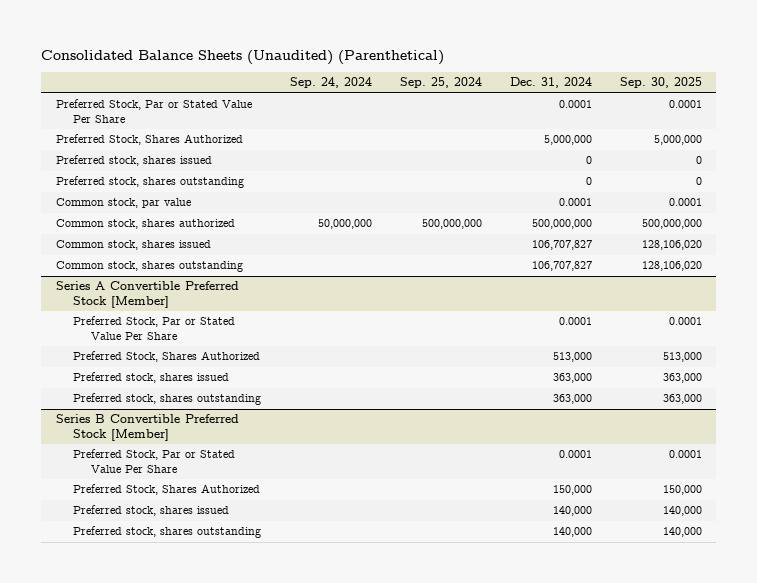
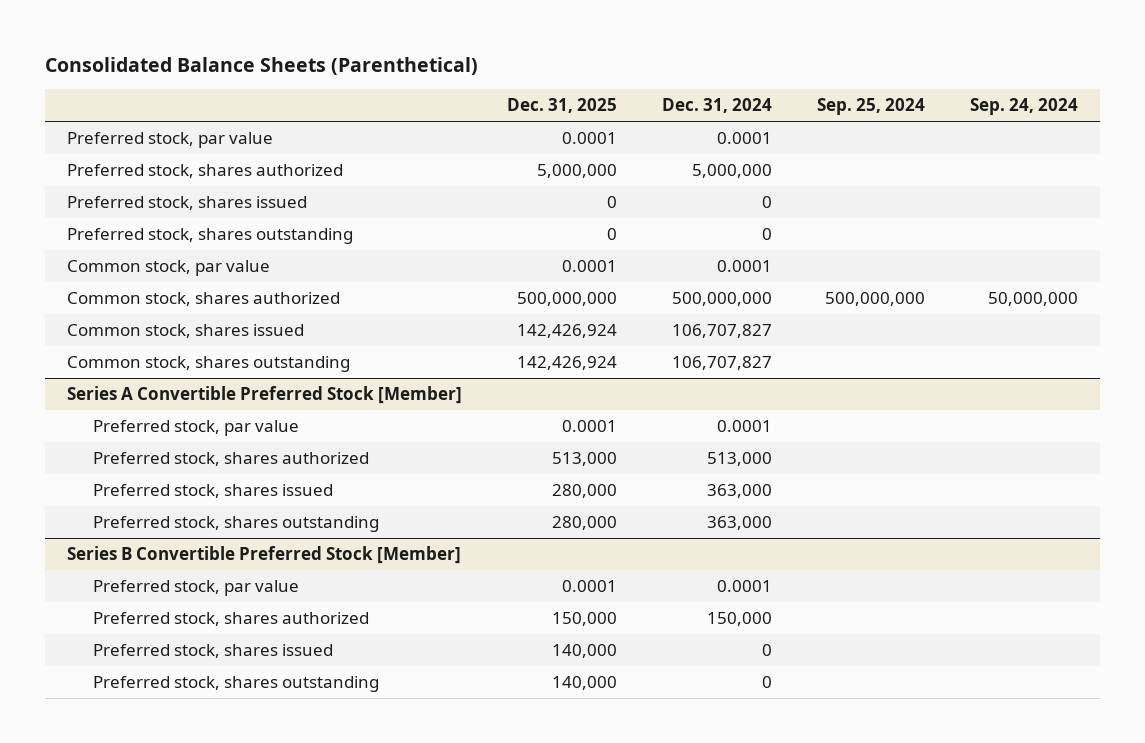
[41,49,445,65] Consolidated Balance Sheets (Unaudited) (Parenthetical) -> [45,56,479,75] Consolidated Balance Sheets (Parenthetical)
[619,77,702,89] Sep. 30, 2025 -> none
none -> [507,98,618,114] Dec. 31, 2025
[55,99,252,123] Preferred Stock, Par or Stated Value Per Share -> [67,132,274,149] Preferred stock, par value
[55,134,243,146] Preferred Stock, Shares Authorized -> [67,164,344,179] Preferred stock, shares authorized
[73,316,236,340] Preferred Stock, Par or Stated Value Per Share -> [92,420,299,437] Preferred stock, par value
[73,351,261,363] Preferred Stock, Shares Authorized -> [92,452,369,467] Preferred stock, shares authorized
[73,449,236,473] Preferred Stock, Par or Stated Value Per Share -> [92,580,299,597] Preferred stock, par value
[73,484,261,496] Preferred Stock, Shares Authorized -> [92,612,369,627] Preferred stock, shares authorized
[552,506,592,517] 140,000 -> [762,644,773,657] 0
[552,527,592,538] 140,000 -> [762,676,773,689] 0

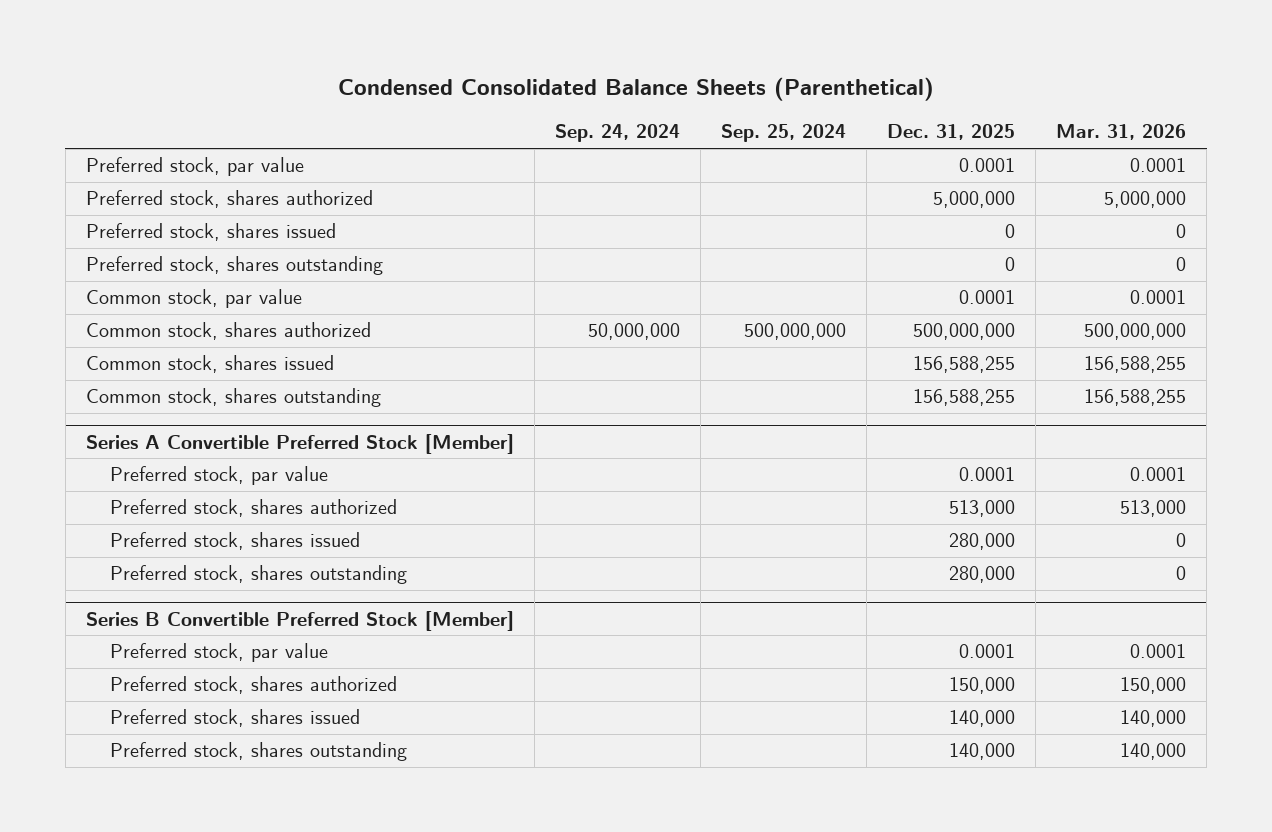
[45,56,479,75] Consolidated Balance Sheets (Parenthetical) -> [337,77,934,102] Condensed Consolidated Balance Sheets (Parenthetical)
[662,98,773,114] Dec. 31, 2024 -> none
none -> [1056,124,1187,141] Mar. 31, 2026
[517,324,618,339] 142,426,924 -> [913,356,1016,374] 156,588,255
[517,356,618,371] 142,426,924 -> [913,389,1016,407] 156,588,255

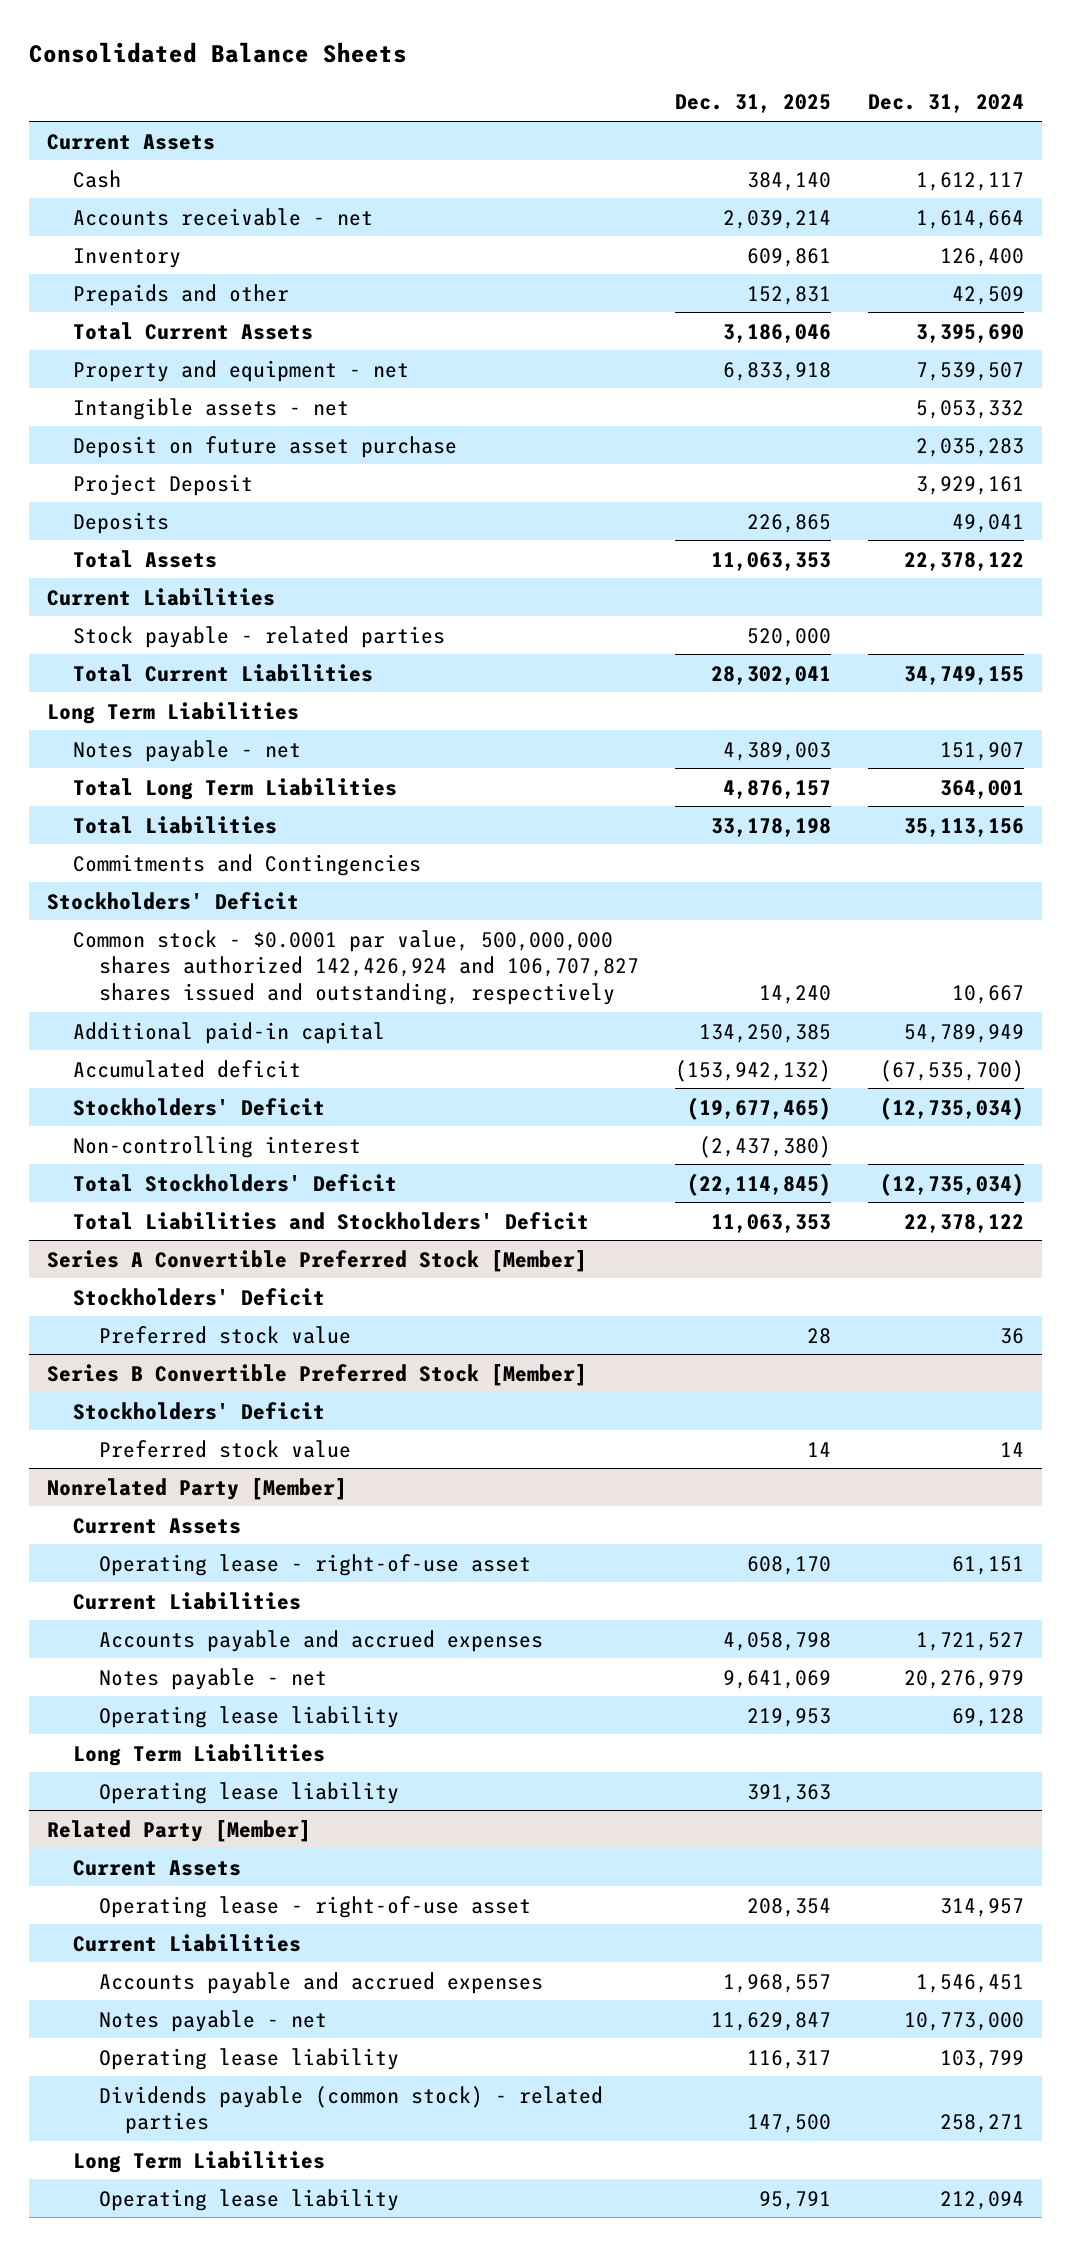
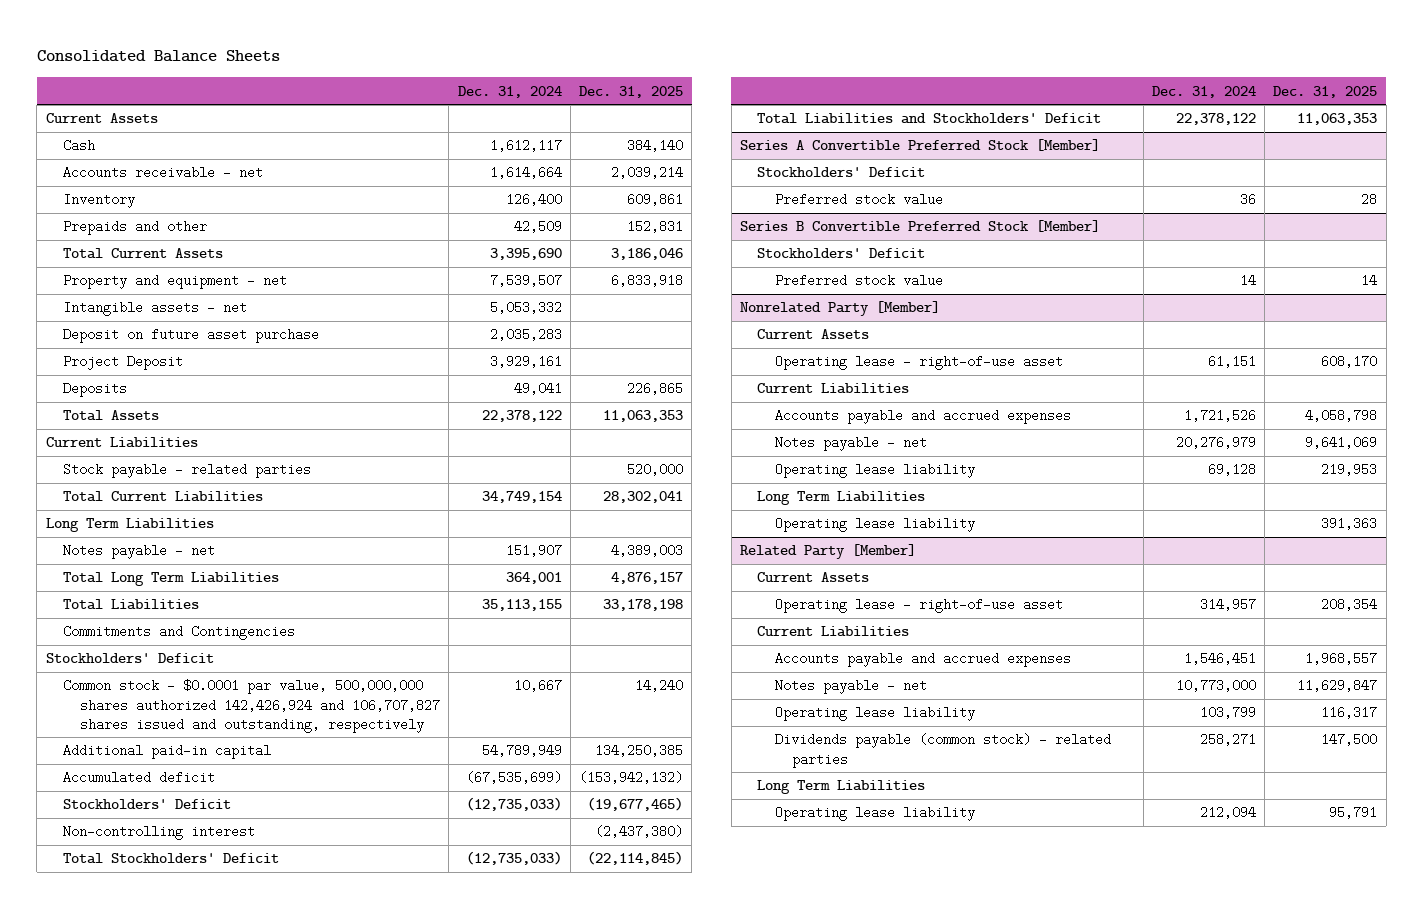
[903,665,1024,685] 34,749,155 -> [481,491,562,504] 34,749,154
[903,817,1024,837] 35,113,156 -> [481,599,562,612] 35,113,155
[879,1059,1024,1082] (67,535,700) -> [465,771,562,785] (67,535,699)
[879,1096,1024,1120] (12,735,034) -> [465,797,562,812] (12,735,033)
[879,1172,1024,1196] (12,735,034) -> [465,851,562,866] (12,735,033)
[915,1631,1024,1651] 1,721,527 -> [1183,409,1256,423] 1,721,526

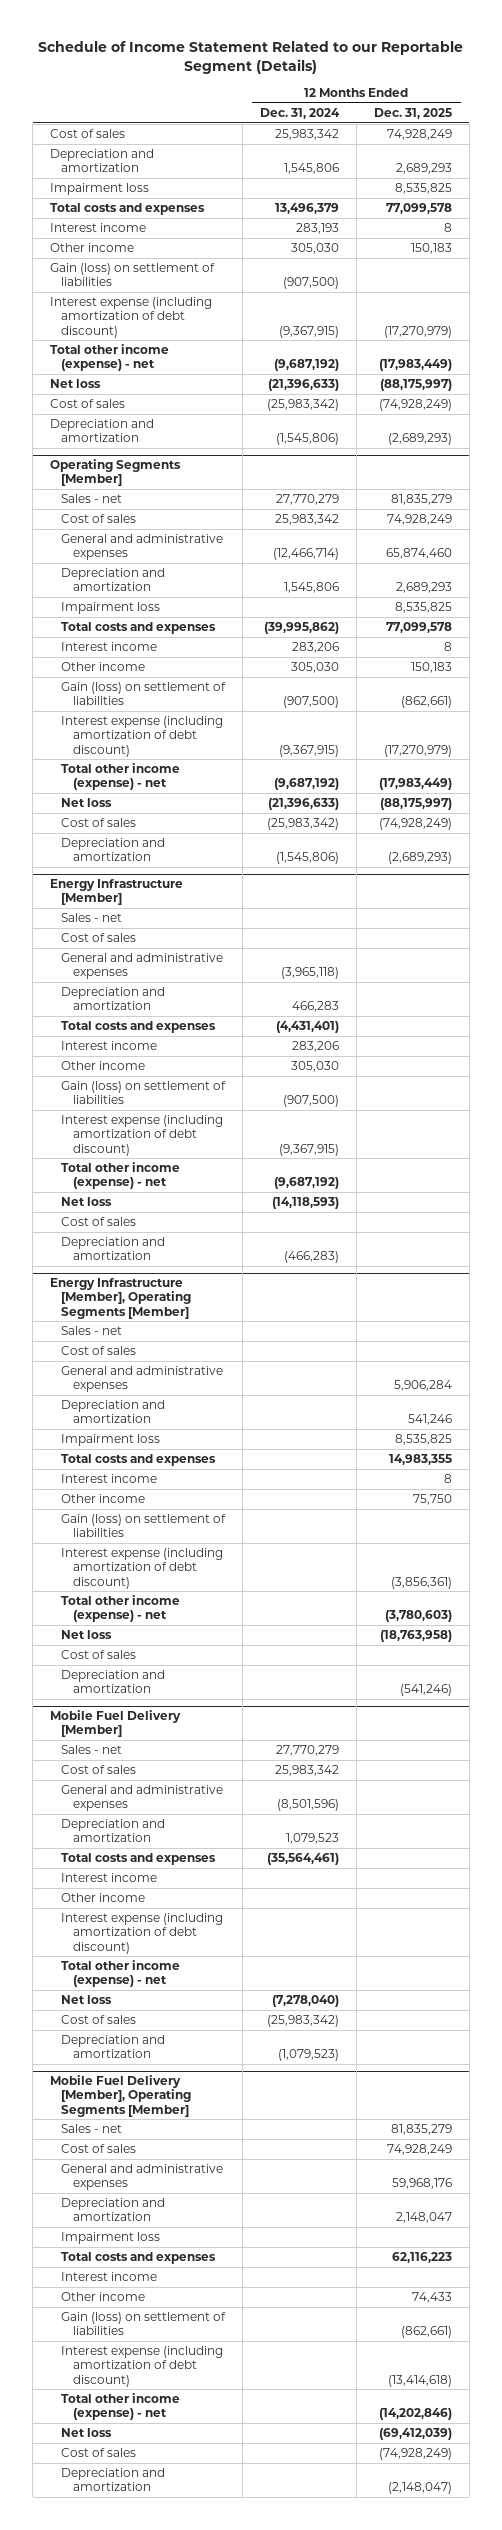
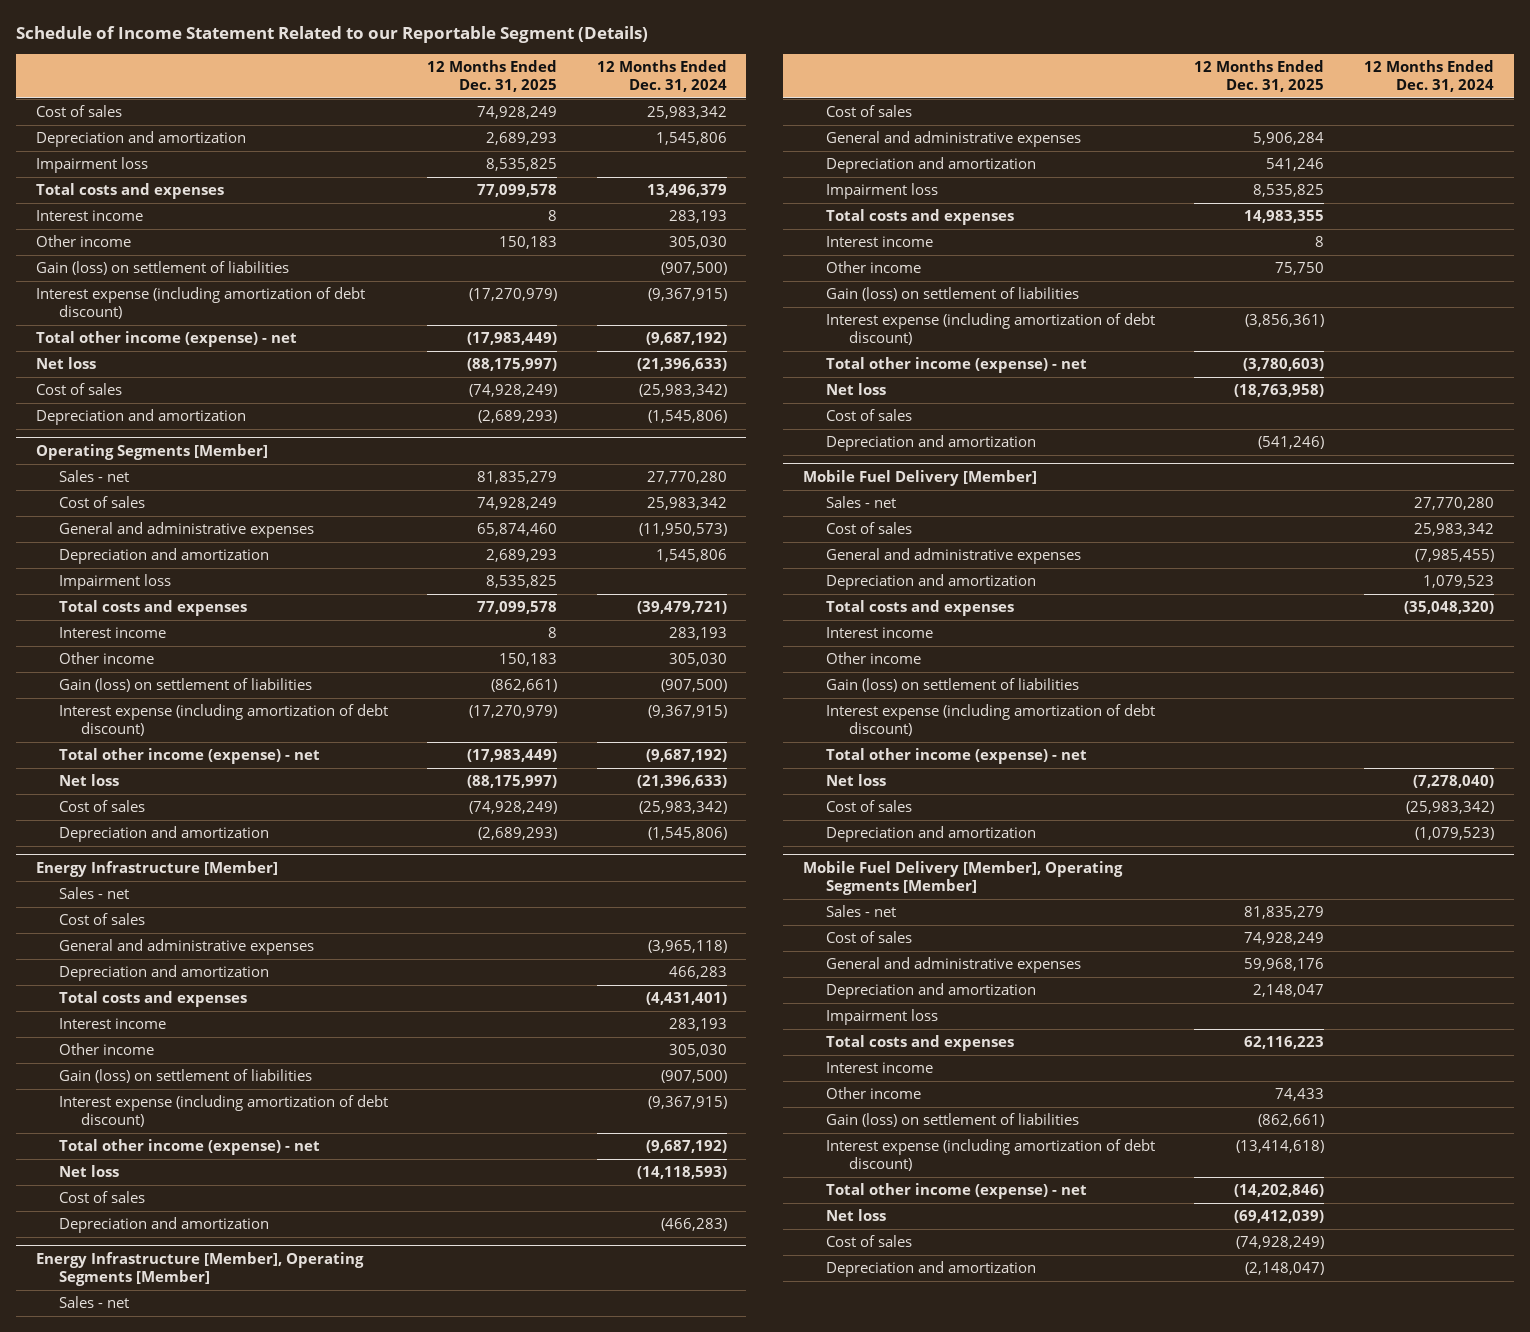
[276,494,340,506] 27,770,279 -> [646,471,727,485] 27,770,280
[273,548,340,561] (12,466,714) -> [638,523,727,537] (11,950,573)
[264,622,340,635] (39,995,862) -> [636,601,727,615] (39,479,721)
[292,642,340,654] 283,206 -> [668,627,727,641] 283,193
[292,1041,340,1053] 283,206 -> [668,1018,727,1032] 283,193
[276,1745,340,1757] 27,770,279 -> [1413,497,1494,511] 27,770,280
[277,1799,340,1812] (8,501,596) -> [1414,549,1494,563] (7,985,455)
[267,1853,340,1866] (35,564,461) -> [1403,601,1494,615] (35,048,320)
none -> [825,678,1079,693] Gain (loss) on settlement of liabilities

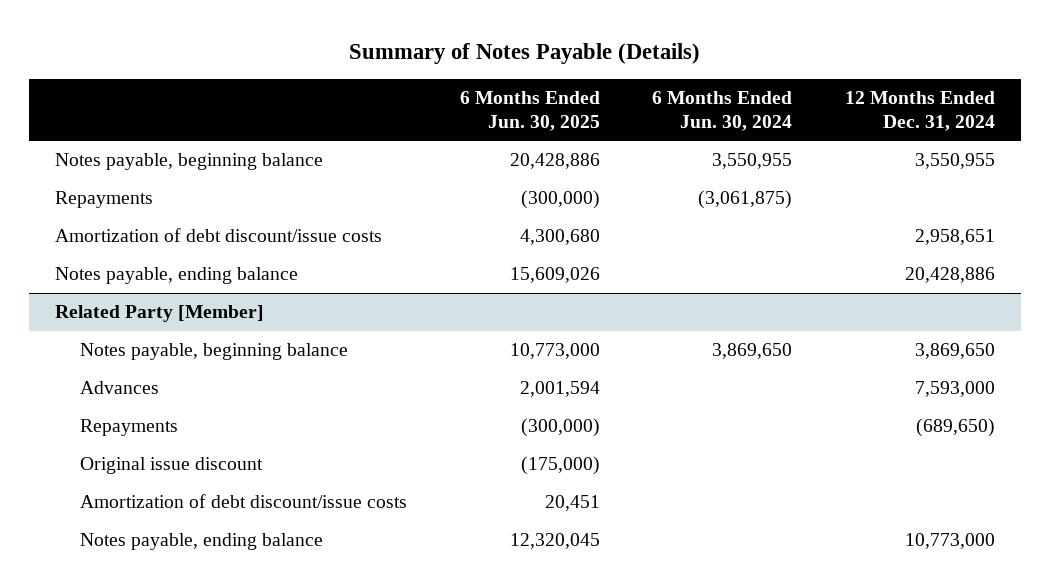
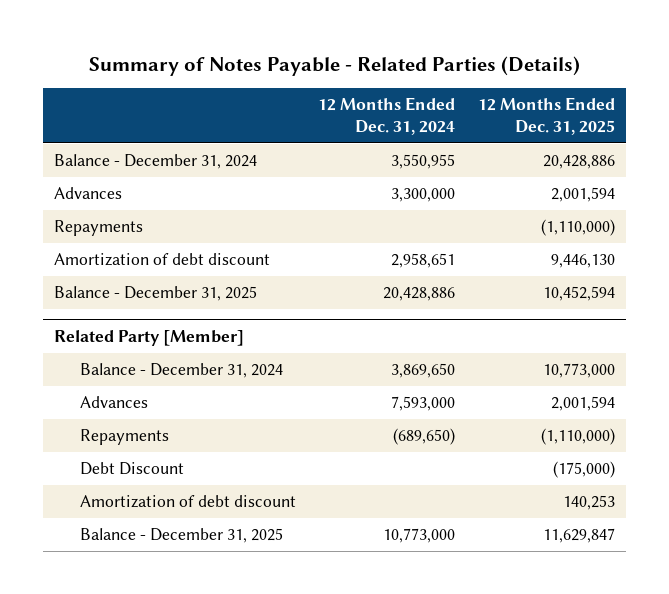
[348,42,700,64] Summary of Notes Payable (Details) -> [88,55,580,76] Summary of Notes Payable - Related Parties (Details)
[459,90,600,131] 6 Months Ended Jun. 30, 2025 -> none
[652,90,793,131] 6 Months Ended Jun. 30, 2024 -> none
none -> [477,97,615,135] 12 Months Ended Dec. 31, 2025
[54,153,323,171] Notes payable, beginning balance -> [54,154,258,170] Balance - December 31, 2024
none -> [54,187,123,200] Advances
[54,228,382,243] Amortization of debt discount/issue costs -> [54,253,271,267] Amortization of debt discount
[54,267,298,285] Notes payable, ending balance -> [54,286,258,302] Balance - December 31, 2025
[80,343,349,361] Notes payable, beginning balance -> [80,363,284,379] Balance - December 31, 2024
[80,457,264,475] Original issue discount -> [80,462,185,476] Debt Discount
[80,494,408,509] Amortization of debt discount/issue costs -> [80,495,297,509] Amortization of debt discount
[80,533,324,551] Notes payable, ending balance -> [80,528,284,544] Balance - December 31, 2025

